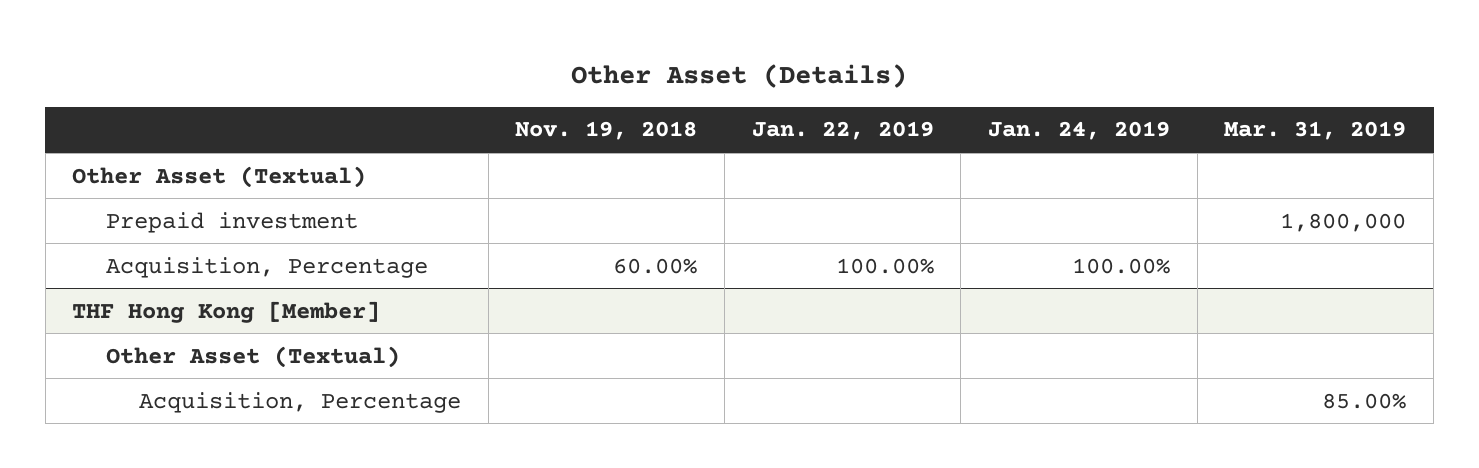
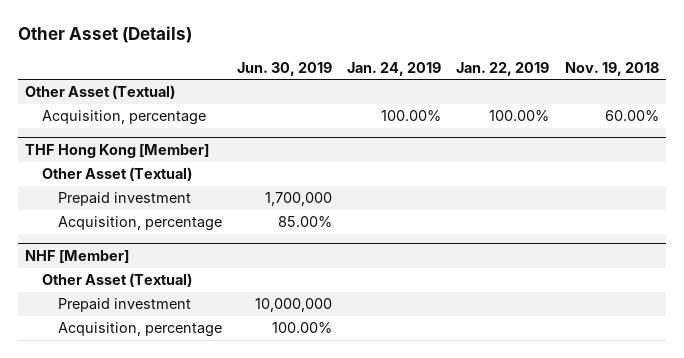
[1224,121,1407,141] Mar. 31, 2019 -> none
none -> [237,61,333,76] Jun. 30, 2019
[105,211,358,233] Prepaid investment -> none
[105,256,428,278] Acquisition, Percentage -> [41,110,206,126] Acquisition, percentage
none -> [58,192,192,207] Prepaid investment
[139,391,462,413] Acquisition, Percentage -> [58,216,223,232] Acquisition, percentage
none -> [25,249,130,263] NHF [Member]
none -> [41,273,192,288] Other Asset (Textual)
none -> [58,298,192,313] Prepaid investment
none -> [58,322,223,338] Acquisition, percentage

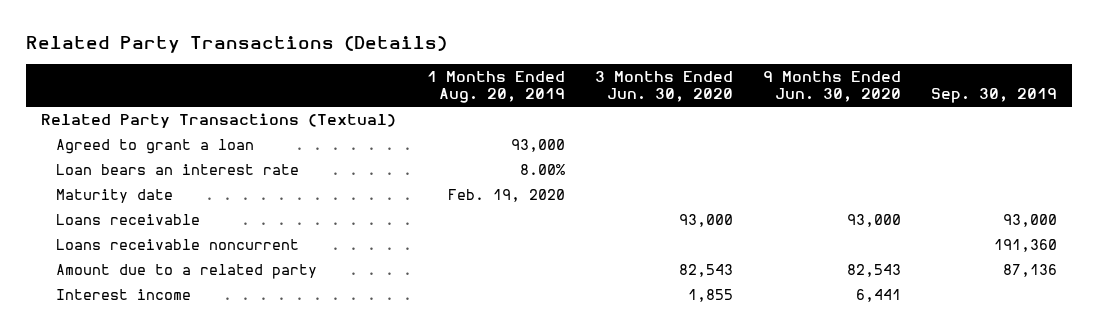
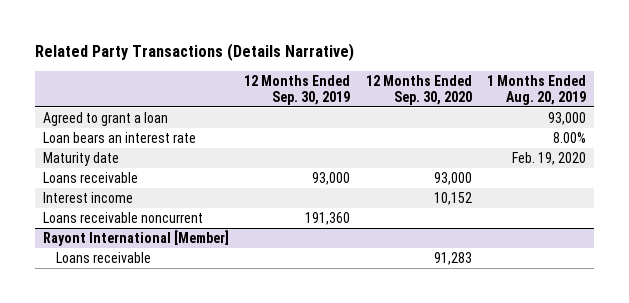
[26,36,448,54] Related Party Transactions (Details) -> [35,42,355,61] Related Party Transactions (Details Narrative)
[594,70,733,103] 3 Months Ended Jun. 30, 2020 -> none
[763,70,902,103] 9 Months Ended Jun. 30, 2020 -> none
[931,88,1058,104] Sep. 30, 2019 -> none
none -> [244,74,351,105] 12 Months Ended Sep. 30, 2019
none -> [365,74,472,105] 12 Months Ended Sep. 30, 2020
[41,113,397,129] Related Party Transactions (Textual) -> none
[56,264,318,280] Amount due to a related party -> none
[56,239,300,251] Loans receivable noncurrent -> [43,212,204,224] Loans receivable noncurrent
none -> [43,230,230,247] Rayont International [Member]
none -> [56,252,152,264] Loans receivable

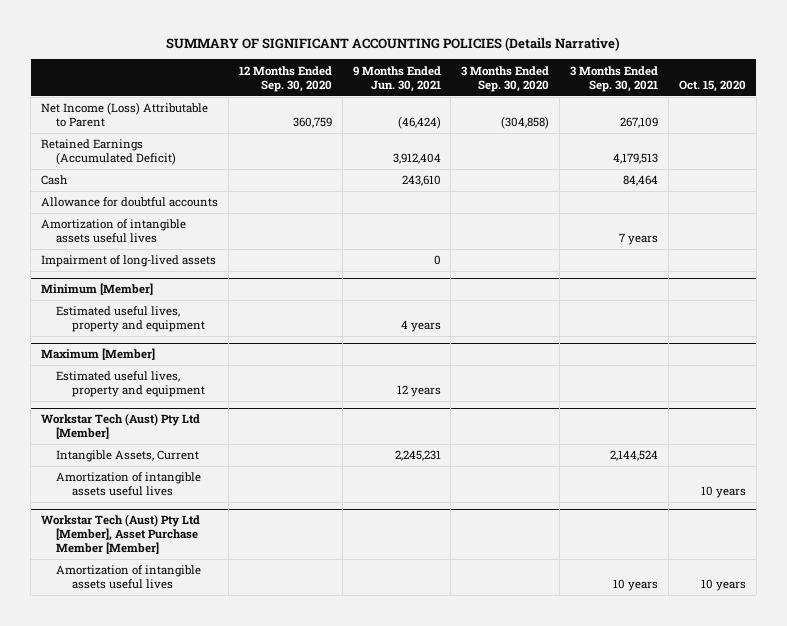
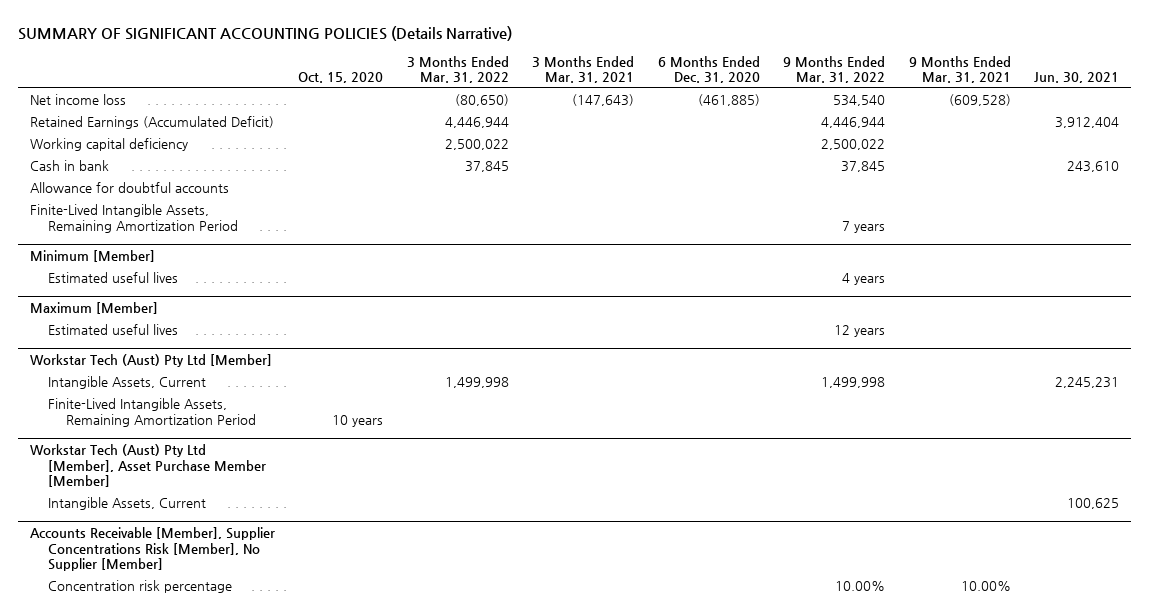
[238,65,332,92] 12 Months Ended Sep. 30, 2020 -> none
[352,65,441,92] 9 Months Ended Jun. 30, 2021 -> none
[461,65,550,92] 3 Months Ended Sep. 30, 2020 -> none
[569,65,658,92] 3 Months Ended Sep. 30, 2021 -> none
none -> [406,55,509,84] 3 Months Ended Mar. 31, 2022
none -> [532,55,635,84] 3 Months Ended Mar. 31, 2021
none -> [657,55,760,84] 6 Months Ended Dec. 31, 2020
none -> [783,55,886,84] 9 Months Ended Mar. 31, 2022
none -> [908,55,1011,84] 9 Months Ended Mar. 31, 2021
none -> [1034,72,1120,84] Jun. 30, 2021
[41,102,209,128] Net Income (Loss) Attributable to Parent -> [29,94,126,106] Net income loss
[41,175,69,186] Cash -> none
none -> [29,138,188,152] Working capital deficiency
none -> [29,160,109,172] Cash in bank
[41,255,217,268] Impairment of long-lived assets -> none
[41,219,187,244] Amortization of intangible assets useful lives -> [29,204,238,233] Finite-Lived Intangible Assets, Remaining Amortization Period
[56,306,205,333] Estimated useful lives, property and equipment -> [47,272,178,284] Estimated useful lives
[56,371,205,398] Estimated useful lives, property and equipment -> [47,324,178,336] Estimated useful lives
[56,472,202,497] Amortization of intangible assets useful lives -> [47,398,256,427] Finite-Lived Intangible Assets, Remaining Amortization Period
[56,565,202,590] Amortization of intangible assets useful lives -> none
none -> [47,497,206,511] Intangible Assets, Current
none -> [29,527,275,572] Accounts Receivable [Member], Supplier Concentrations Risk [Member], No Supplier [Member]
none -> [47,580,232,594] Concentration risk percentage

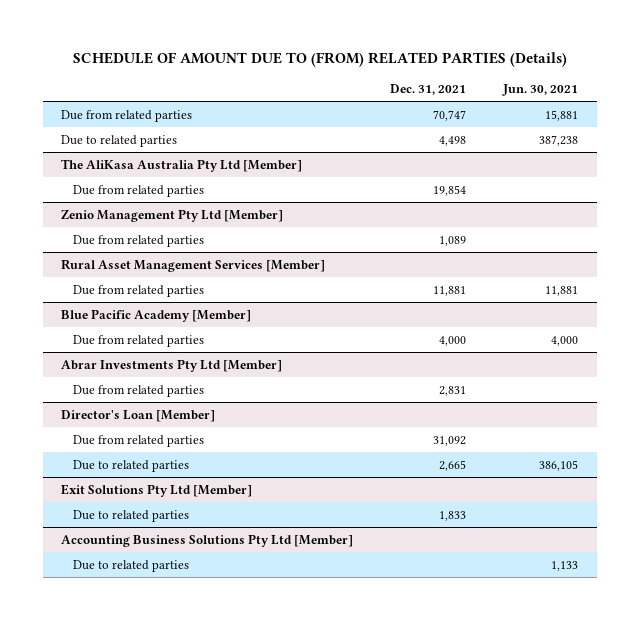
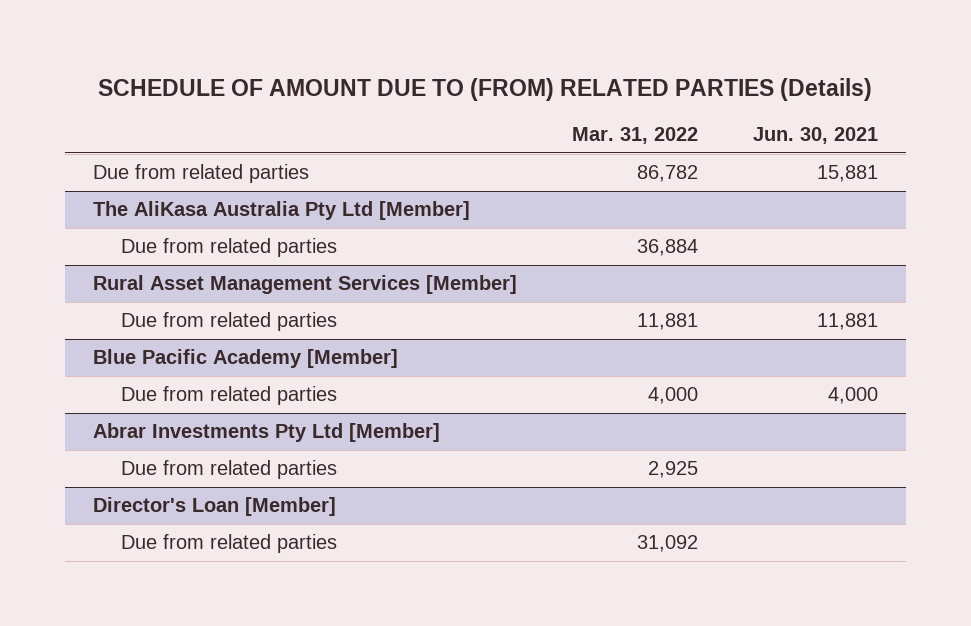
[390,84,467,96] Dec. 31, 2021 -> none
none -> [571,127,698,145] Mar. 31, 2022
[61,134,178,147] Due to related parties -> none
[61,208,284,222] Zenio Management Pty Ltd [Member] -> none
[73,234,205,247] Due from related parties -> none
[73,459,190,472] Due to related parties -> none
[61,483,253,497] Exit Solutions Pty Ltd [Member] -> none
[73,509,190,522] Due to related parties -> none
[61,533,354,547] Accounting Business Solutions Pty Ltd [Member] -> none
[73,559,190,572] Due to related parties -> none

